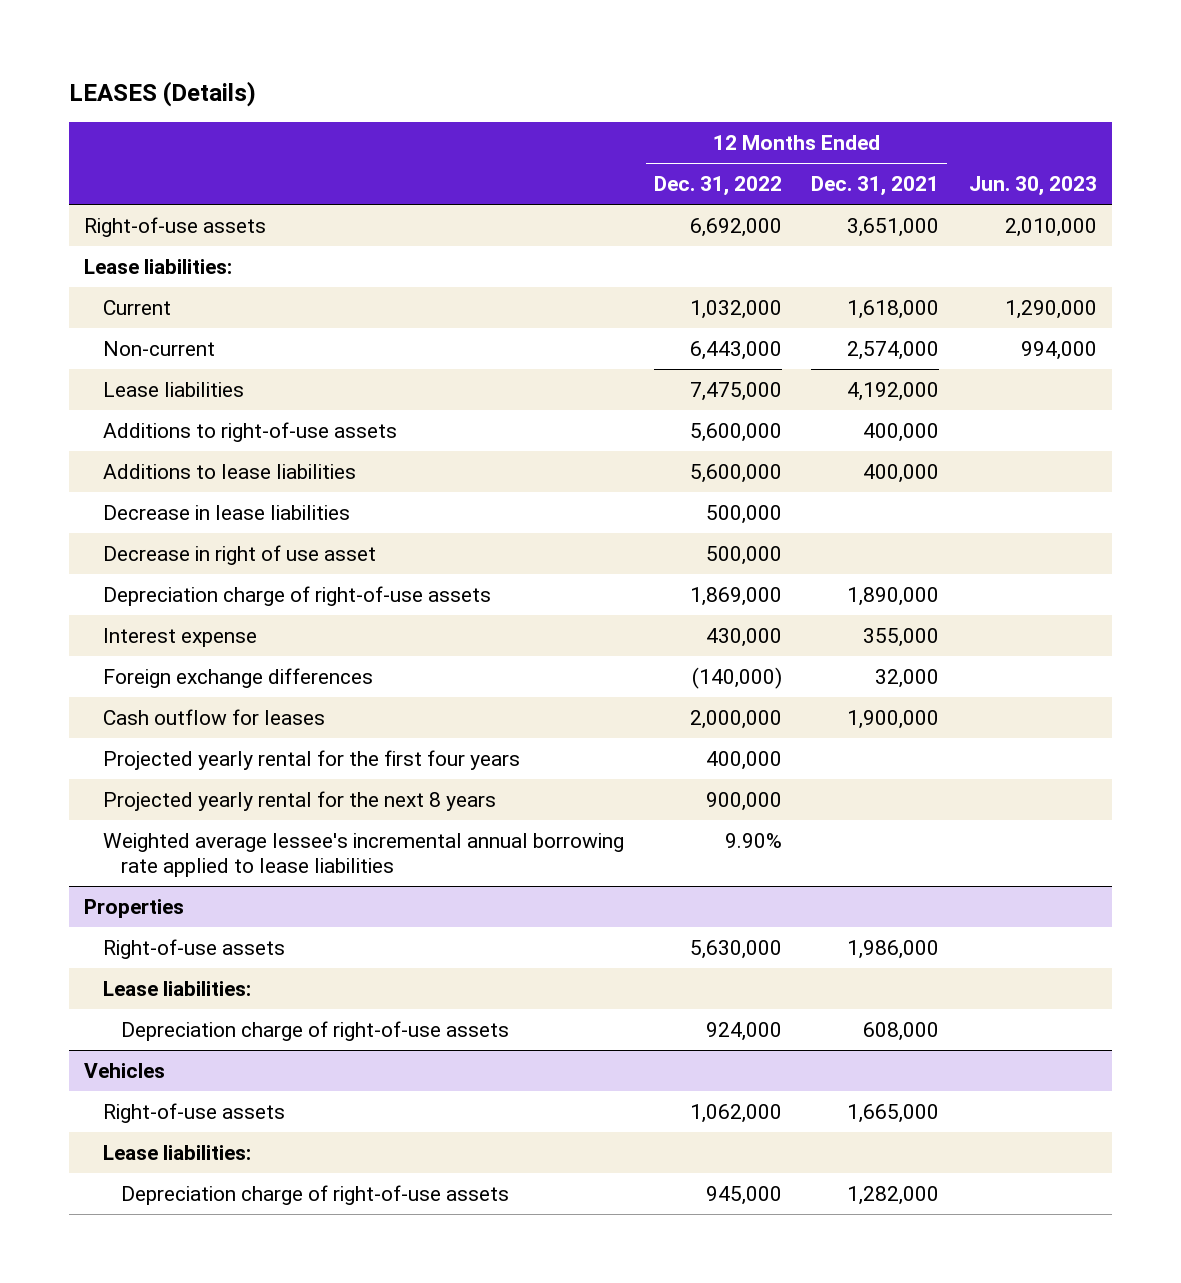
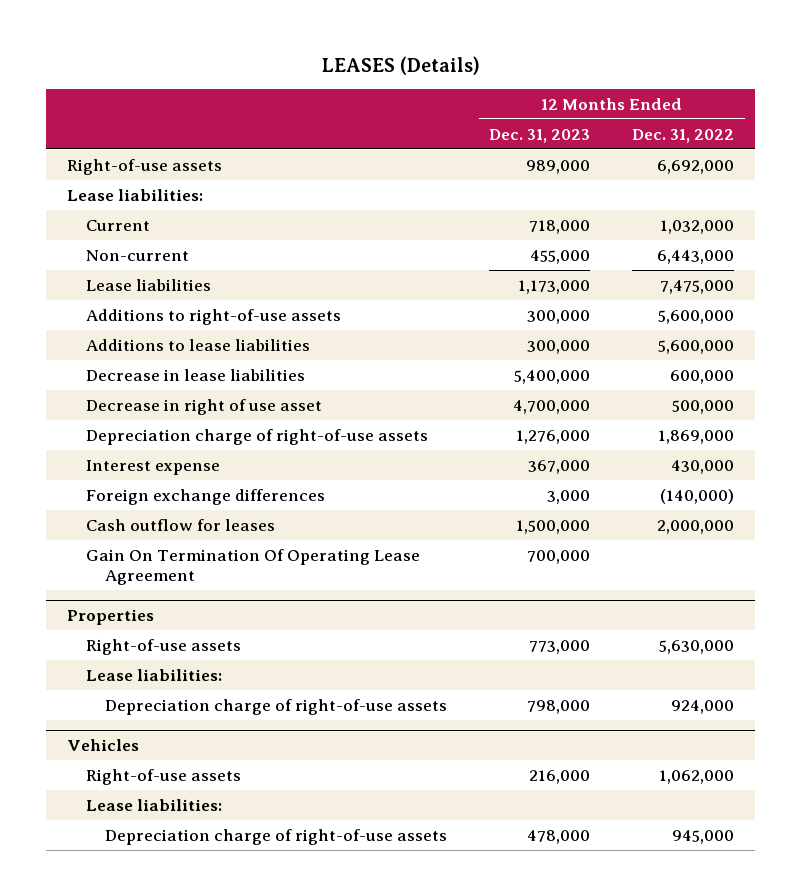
[811,176,940,197] Dec. 31, 2021 -> none
[969,176,1098,197] Jun. 30, 2023 -> none
none -> [489,128,591,143] Dec. 31, 2023
[705,504,782,524] 500,000 -> [670,369,735,384] 600,000
[102,749,520,770] Projected yearly rental for the first four years -> none
[102,790,496,811] Projected yearly rental for the next 8 years -> none
[102,832,624,878] Weighted average lessee's incremental annual borrowing rate applied to lease liabilities -> none
none -> [86,548,421,586] Gain On Termination Of Operating Lease Agreement

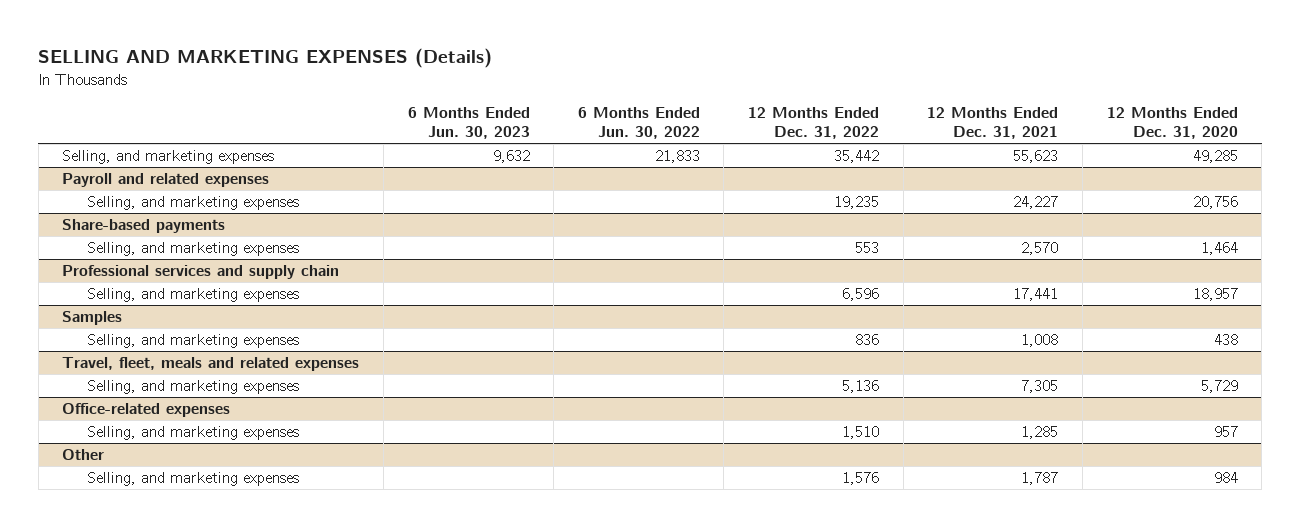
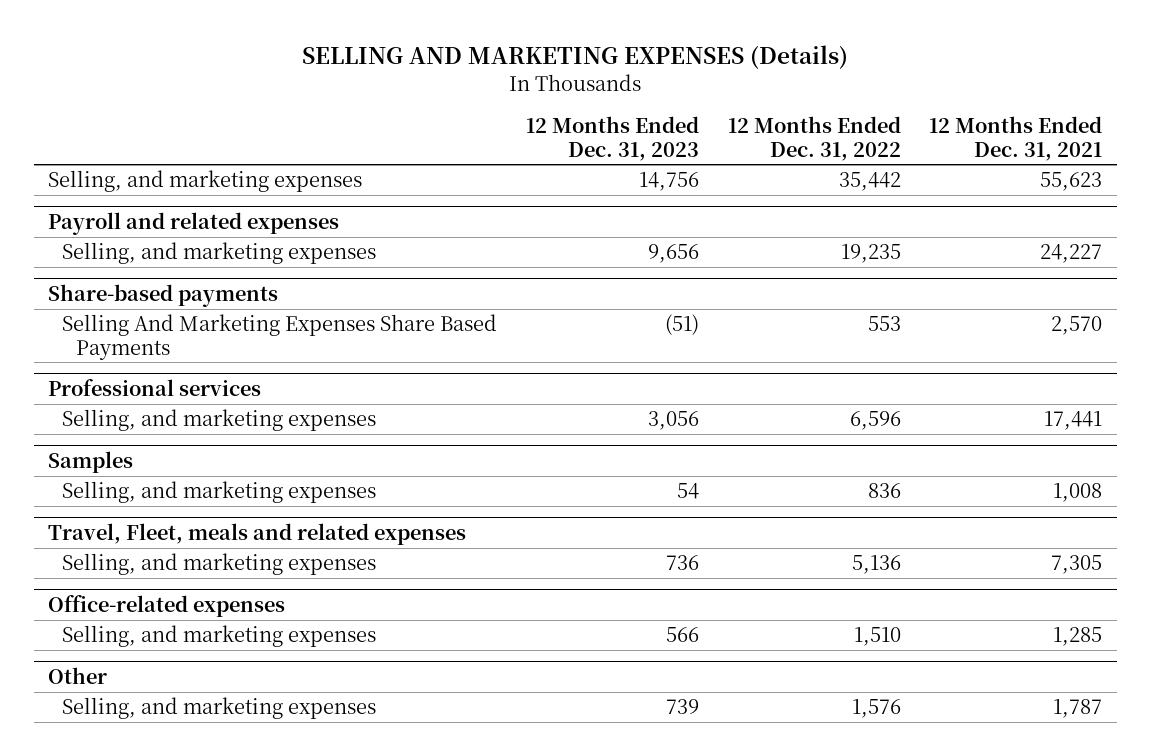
[407,107,530,140] 6 Months Ended Jun. 30, 2023 -> none
[577,107,700,140] 6 Months Ended Jun. 30, 2022 -> none
[1106,107,1238,140] 12 Months Ended Dec. 31, 2020 -> none
none -> [525,116,699,161] 12 Months Ended Dec. 31, 2023
[87,242,300,257] Selling, and marketing expenses -> [62,314,498,360] Selling And Marketing Expenses Share Based Payments
[62,265,340,280] Professional services and supply chain -> [48,378,262,396] Professional services
[62,357,360,372] Travel, fleet, meals and related expenses -> [48,522,467,545] Travel, Fleet, meals and related expenses

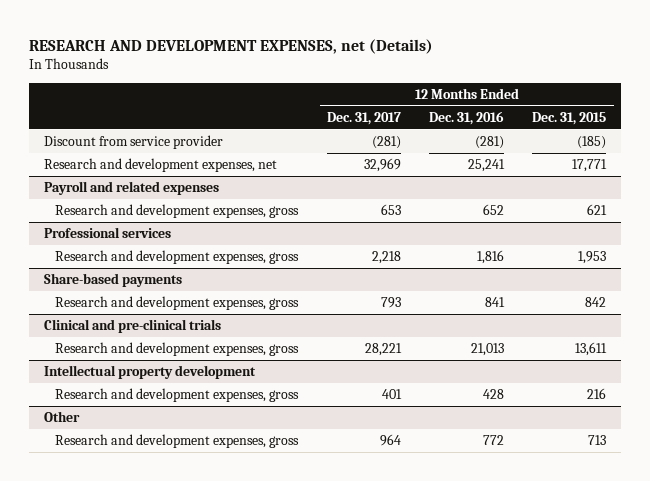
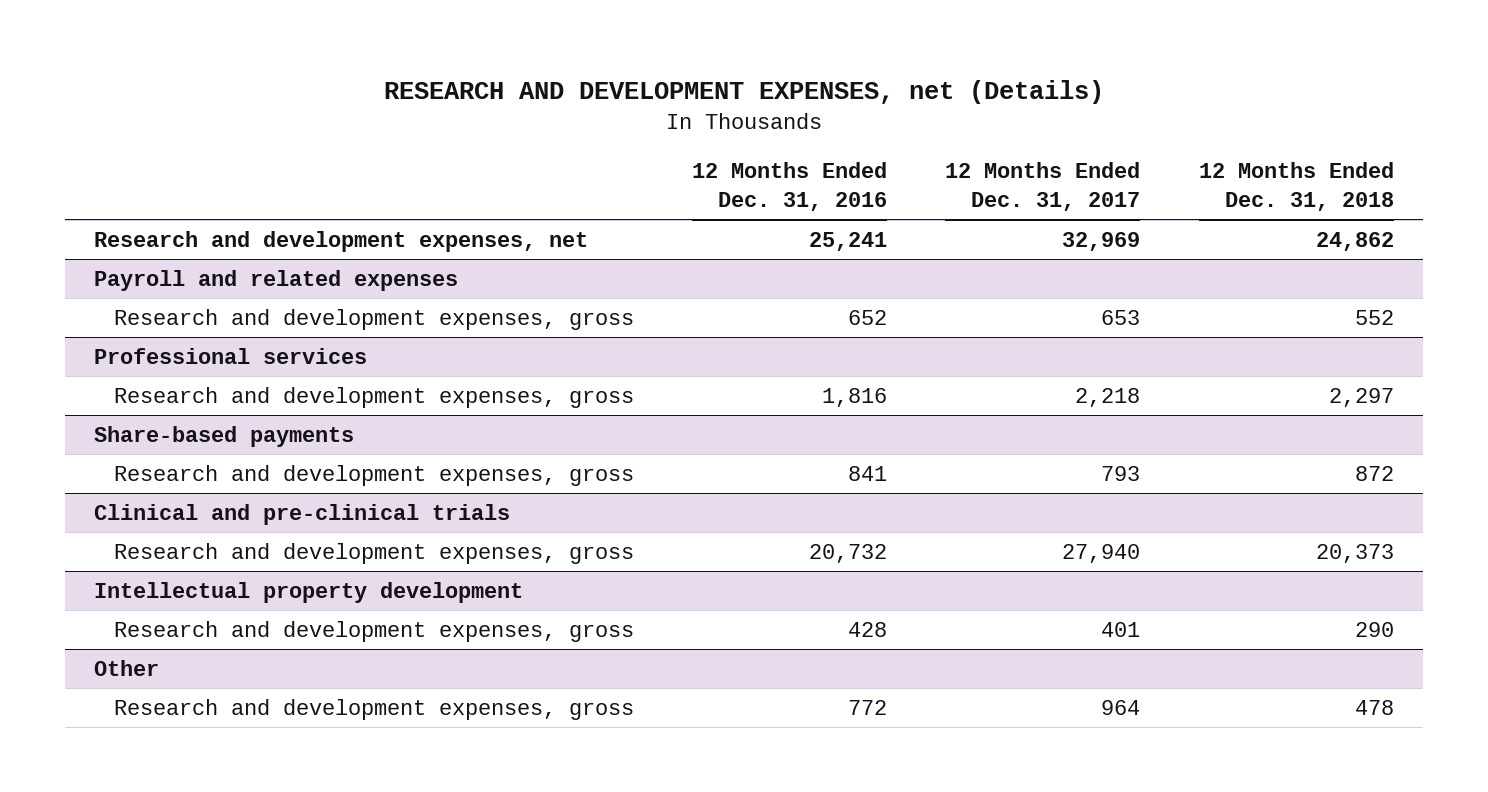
[532,111,607,125] Dec. 31, 2015 -> none
none -> [1198,162,1394,211] 12 Months Ended Dec. 31, 2018
[43,135,223,150] Discount from service provider -> none
[364,343,402,357] 28,221 -> [1062,543,1141,563] 27,940
[471,343,505,357] 21,013 -> [808,543,887,563] 20,732

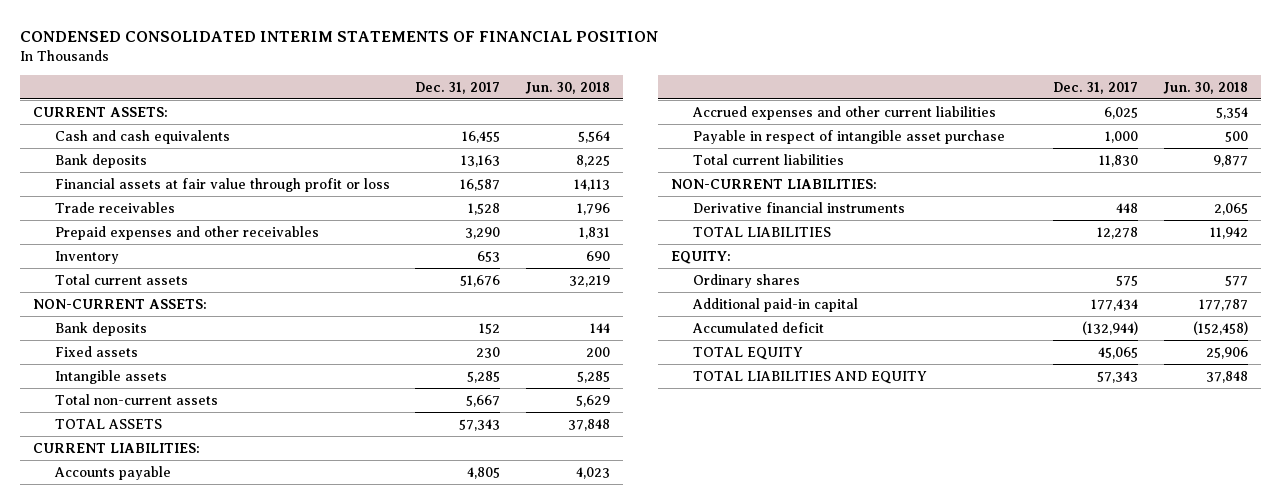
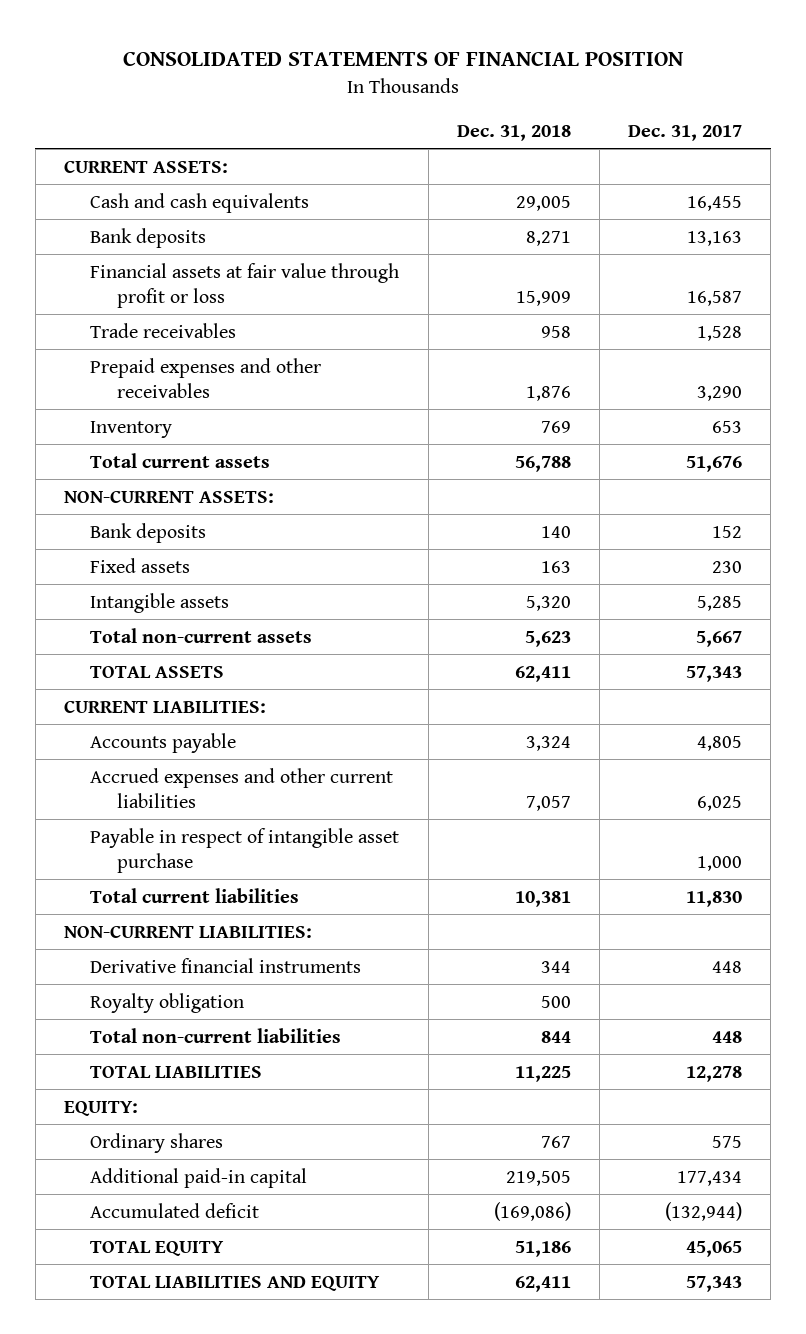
[19,30,658,42] CONDENSED CONSOLIDATED INTERIM STATEMENTS OF FINANCIAL POSITION -> [123,51,684,67] CONSOLIDATED STATEMENTS OF FINANCIAL POSITION
[524,81,610,94] Jun. 30, 2018 -> none
none -> [456,124,571,141] Dec. 31, 2018
none -> [90,992,245,1013] Royalty obligation
none -> [90,1027,342,1043] Total non-current liabilities

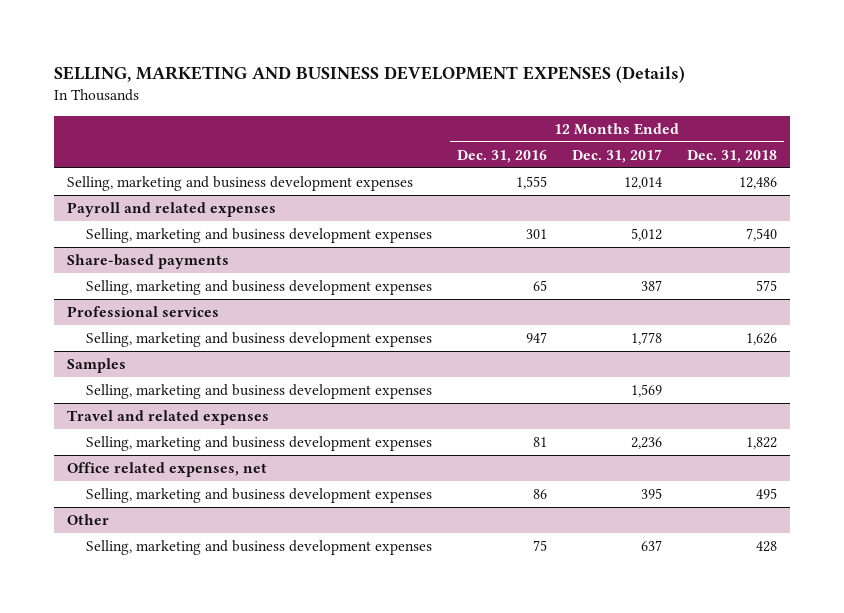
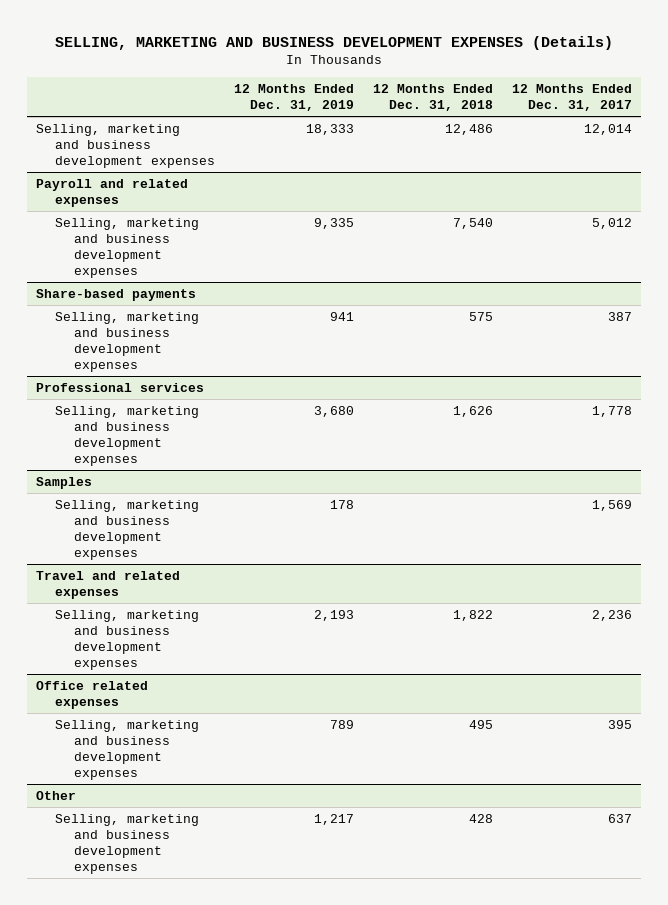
[456,149,547,163] Dec. 31, 2016 -> none
none -> [234,84,355,111] 12 Months Ended Dec. 31, 2019
[66,462,267,478] Office related expenses, net -> [36,680,149,709] Office related expenses

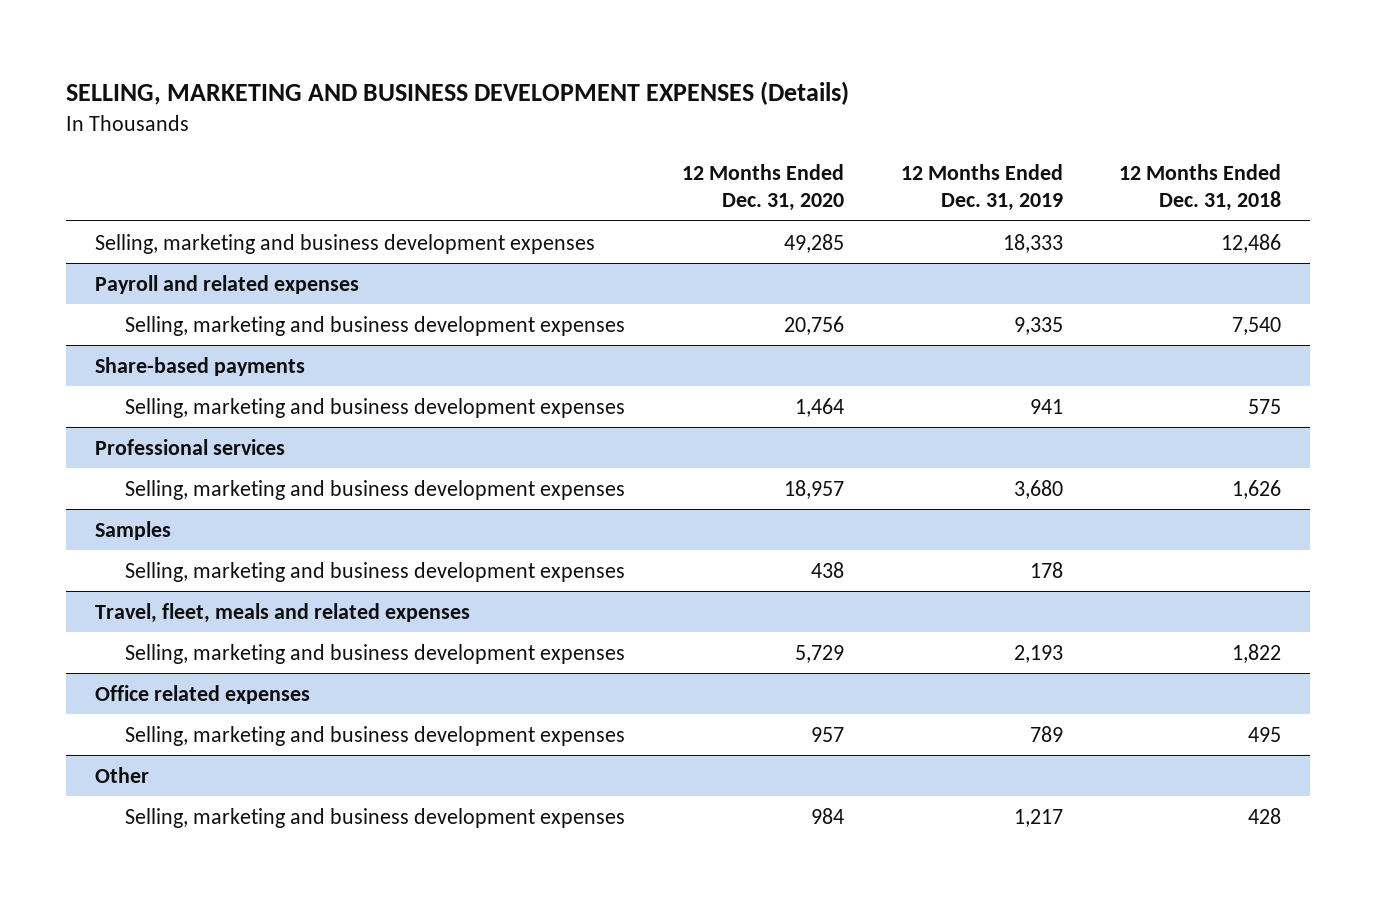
[512,84,633,111] 12 Months Ended Dec. 31, 2017 -> none
none -> [681,164,844,212] 12 Months Ended Dec. 31, 2020
[36,570,181,599] Travel and related expenses -> [94,602,470,623] Travel, fleet, meals and related expenses

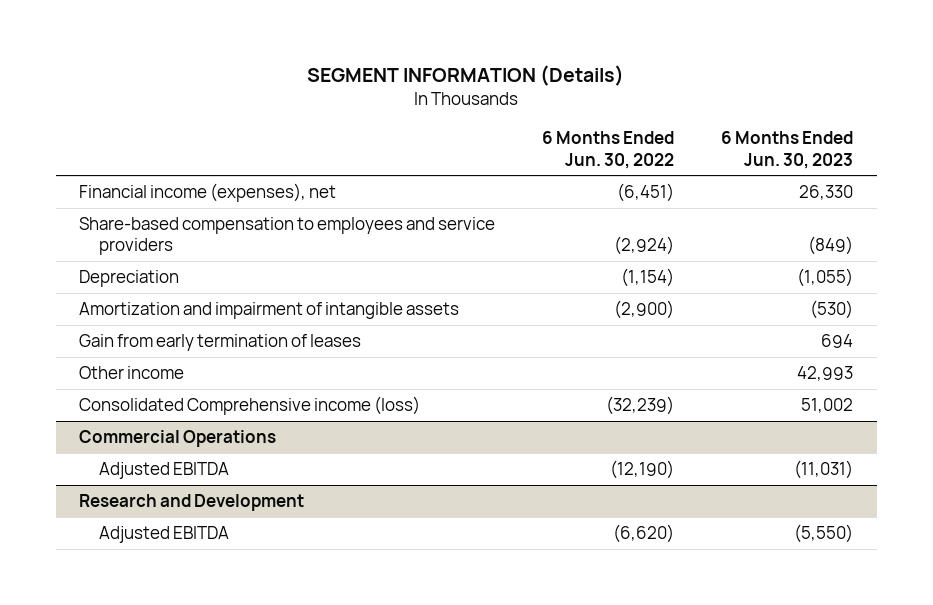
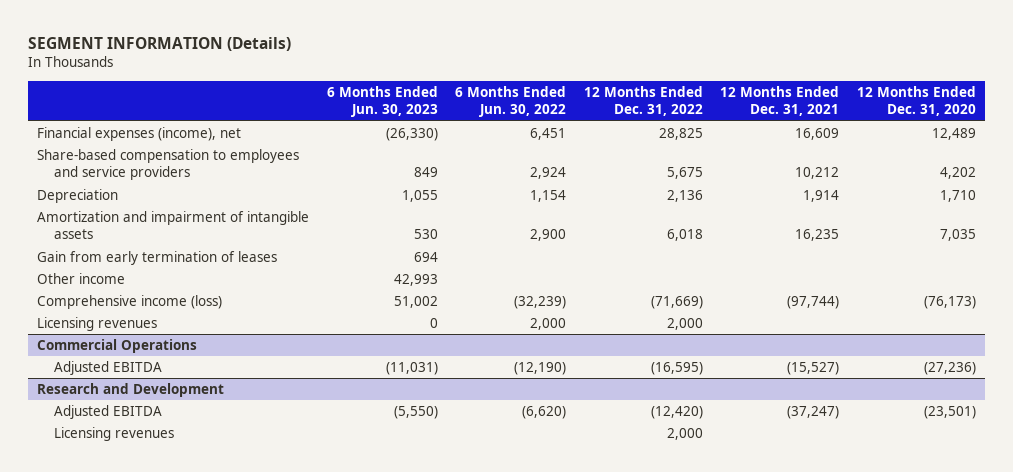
none -> [583,86,703,117] 12 Months Ended Dec. 31, 2022
none -> [720,86,840,117] 12 Months Ended Dec. 31, 2021
none -> [856,86,976,117] 12 Months Ended Dec. 31, 2020
[79,182,337,202] Financial income (expenses), net -> [37,127,242,142] Financial expenses (income), net
[617,182,675,202] (6,451) -> [530,128,567,141] 6,451
[799,184,854,200] 26,330 -> [385,128,438,142] (26,330)
[614,236,675,256] (2,924) -> [530,167,567,180] 2,924
[808,236,854,256] (849) -> [413,167,438,178] 849
[621,267,675,287] (1,154) -> [530,190,567,203] 1,154
[797,267,854,287] (1,055) -> [401,190,438,203] 1,055
[614,299,675,319] (2,900) -> [530,229,567,242] 2,900
[810,299,854,319] (530) -> [413,229,438,240] 530
[79,395,421,415] Consolidated Comprehensive income (loss) -> [37,295,223,310] Comprehensive income (loss)
none -> [37,317,158,332] Licensing revenues
none -> [54,427,175,442] Licensing revenues

